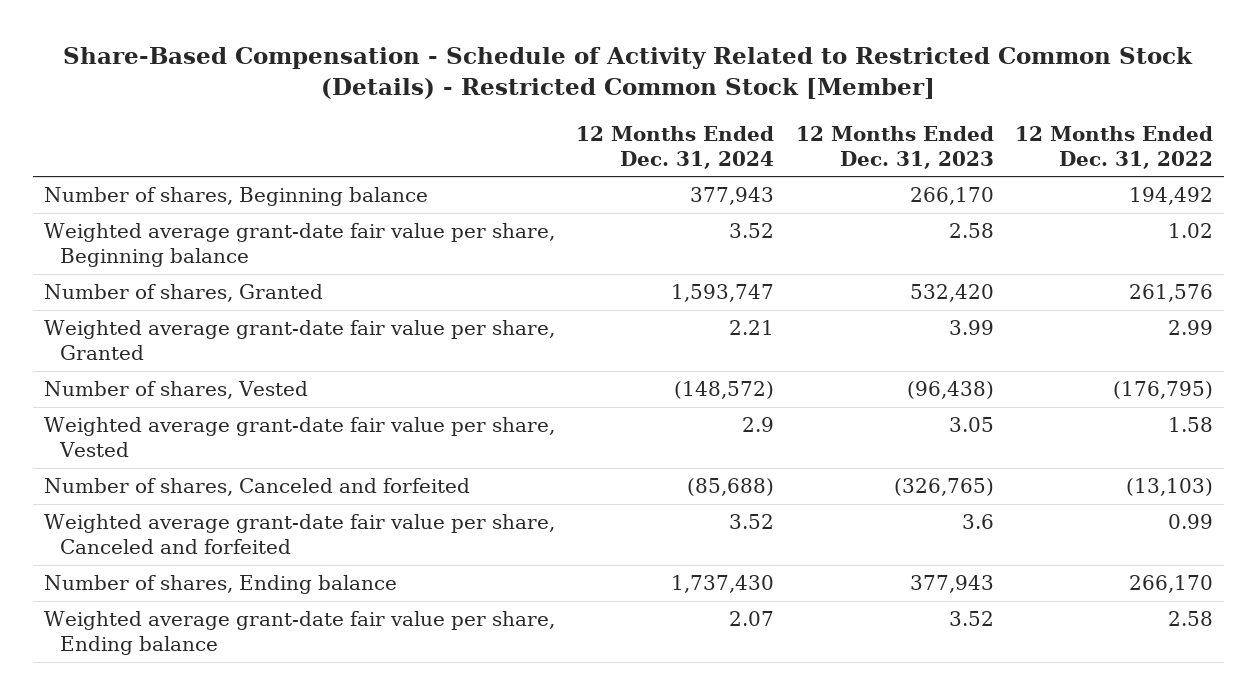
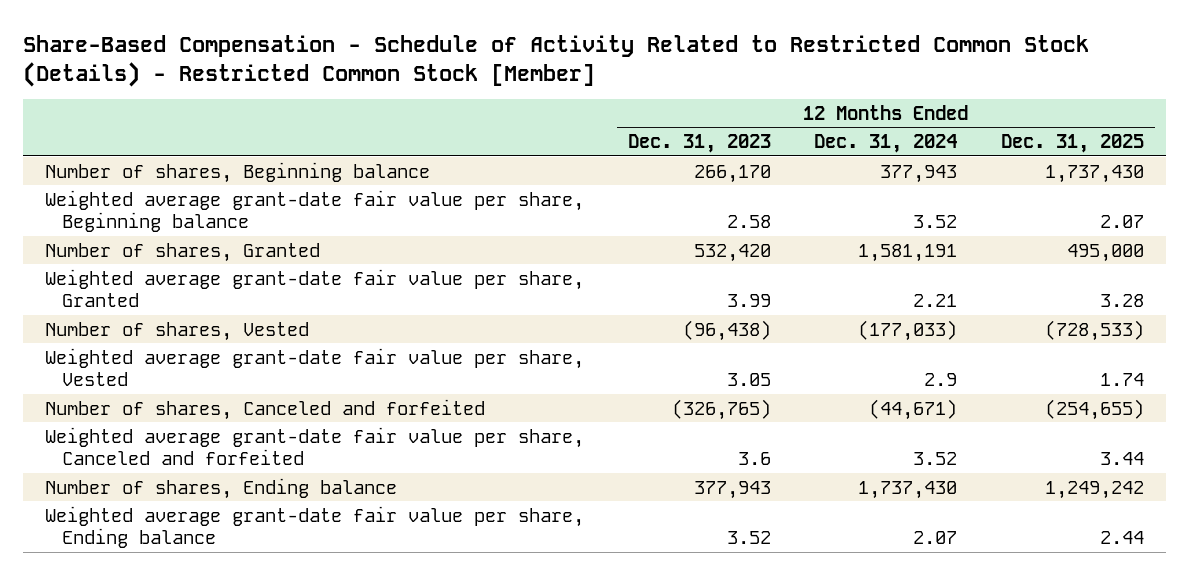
[1015,125,1214,169] 12 Months Ended Dec. 31, 2022 -> none
none -> [1000,134,1144,154] Dec. 31, 2025
[671,284,775,303] 1,593,747 -> [858,243,958,262] 1,581,191
[674,381,775,400] (148,572) -> [858,319,958,341] (177,033)
[687,478,775,497] (85,688) -> [869,398,958,420] (44,671)

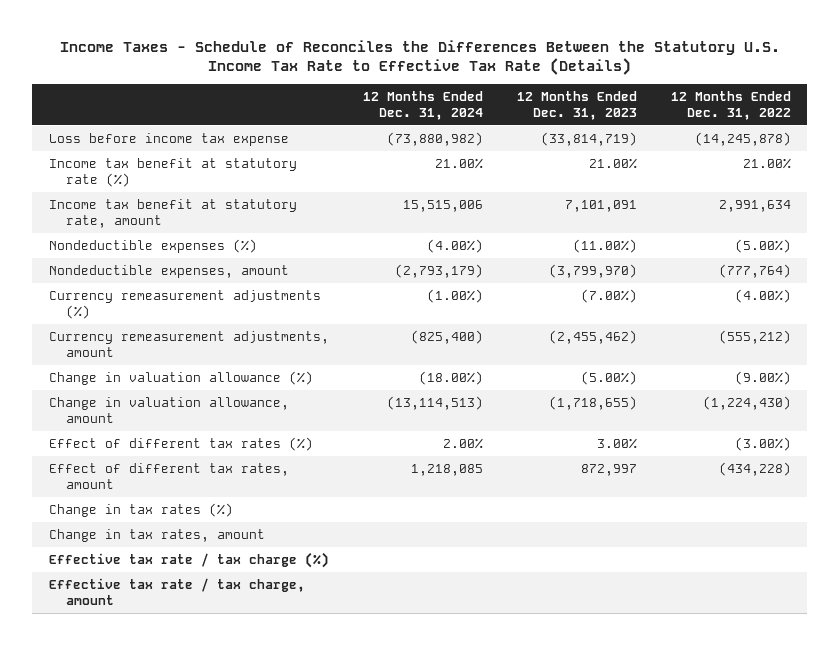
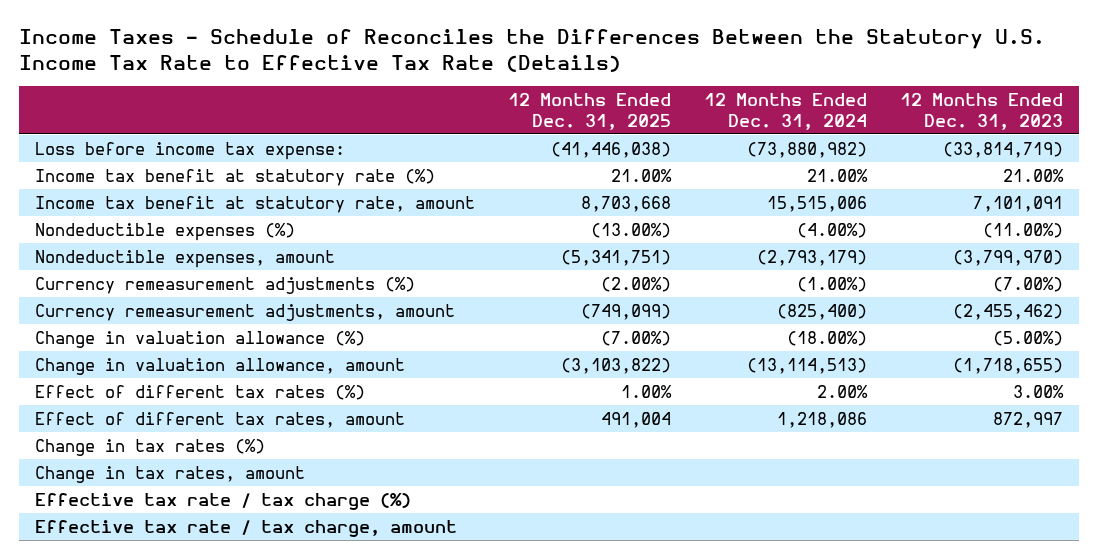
[670,90,791,120] 12 Months Ended Dec. 31, 2022 -> none
none -> [508,92,672,130] 12 Months Ended Dec. 31, 2025
[49,132,290,146] Loss before income tax expense -> [35,141,346,160] Loss before income tax expense:
[410,463,483,476] 1,218,085 -> [777,411,868,428] 1,218,086

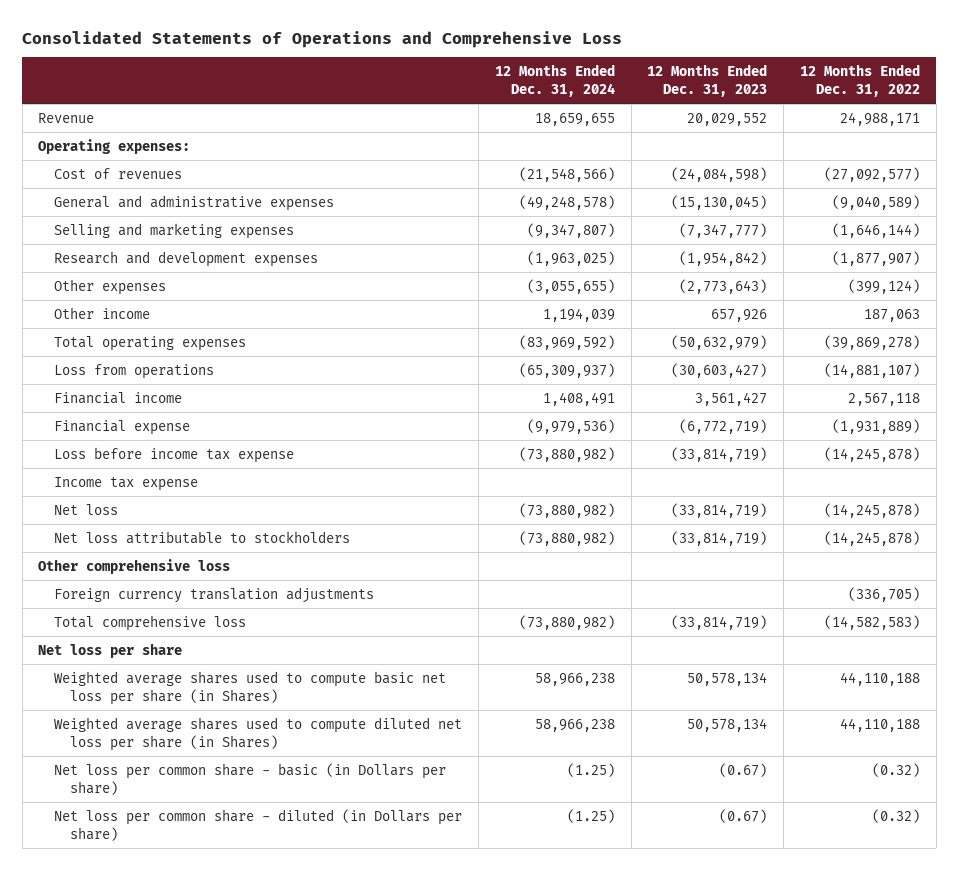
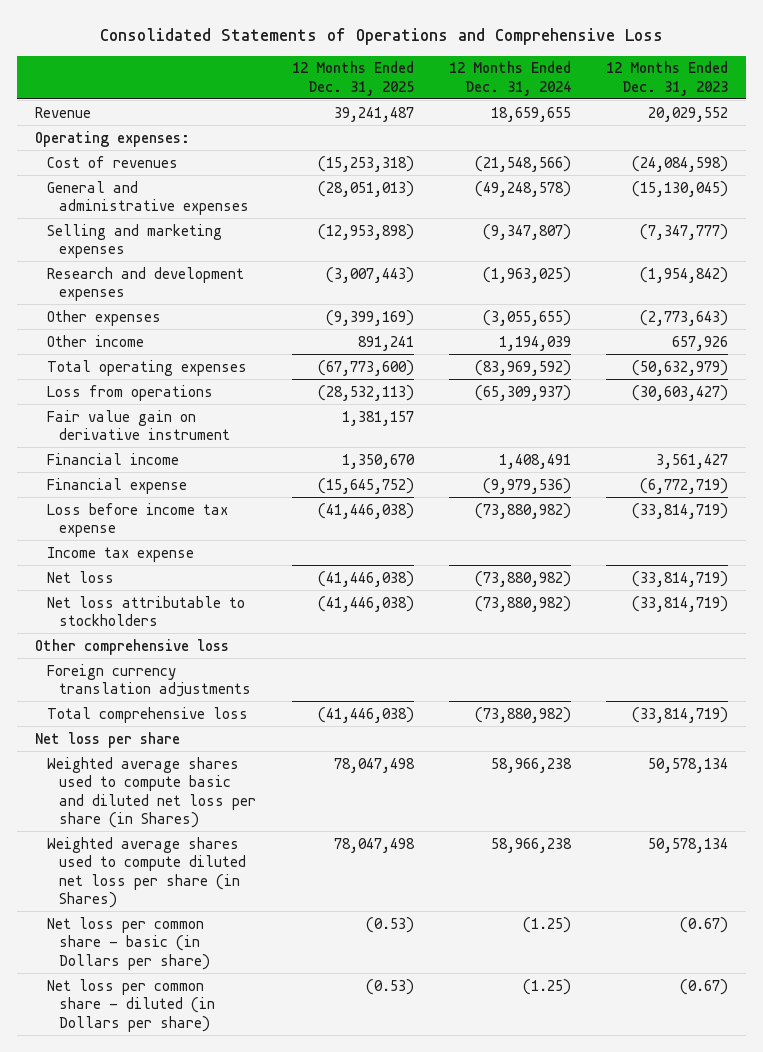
[799,64,920,97] 12 Months Ended Dec. 31, 2022 -> none
none -> [291,61,414,96] 12 Months Ended Dec. 31, 2025
none -> [47,409,231,441] Fair value gain on derivative instrument
[54,670,447,705] Weighted average shares used to compute basic net loss per share (in Shares) -> [47,756,257,829] Weighted average shares used to compute basic and diluted net loss per share (in Shares)

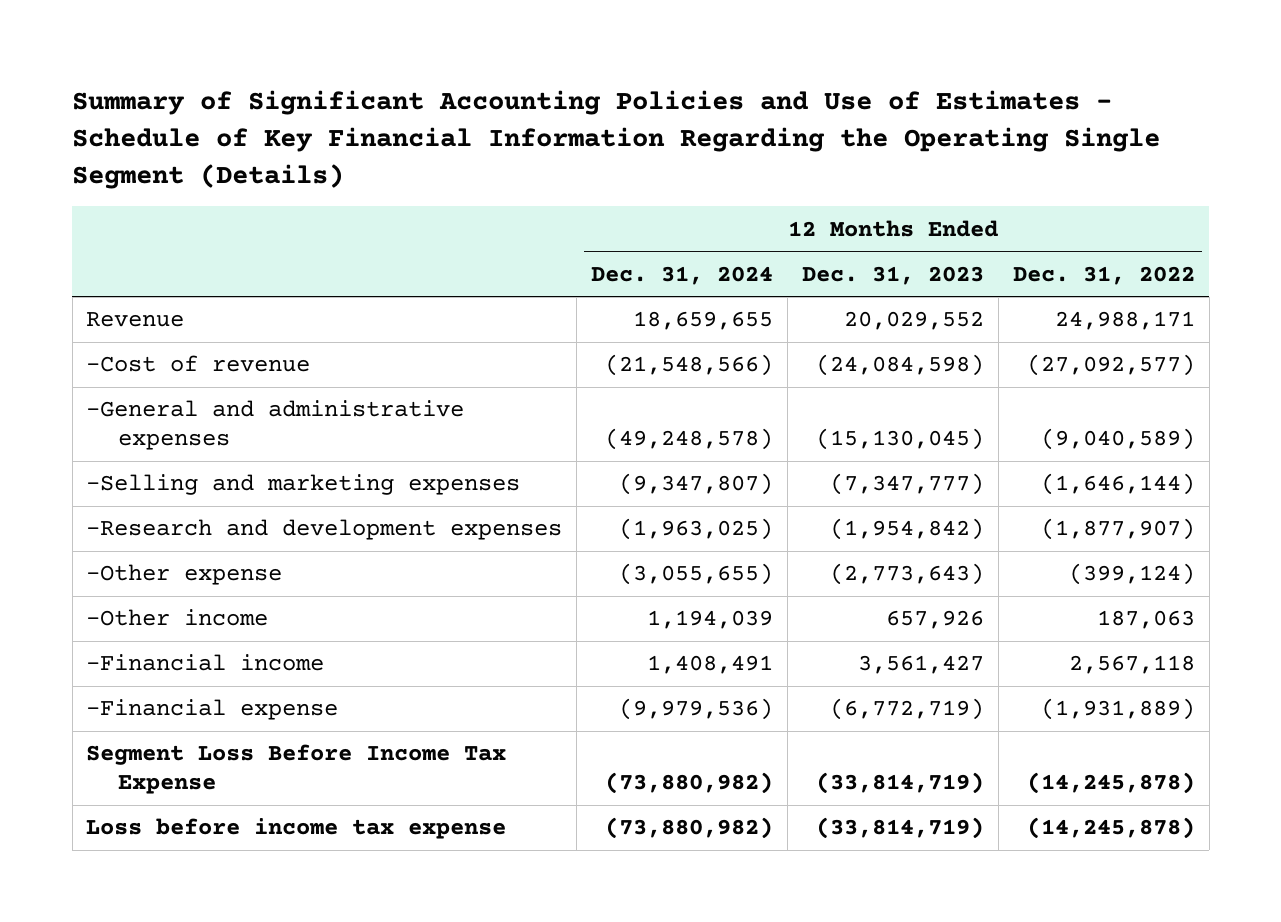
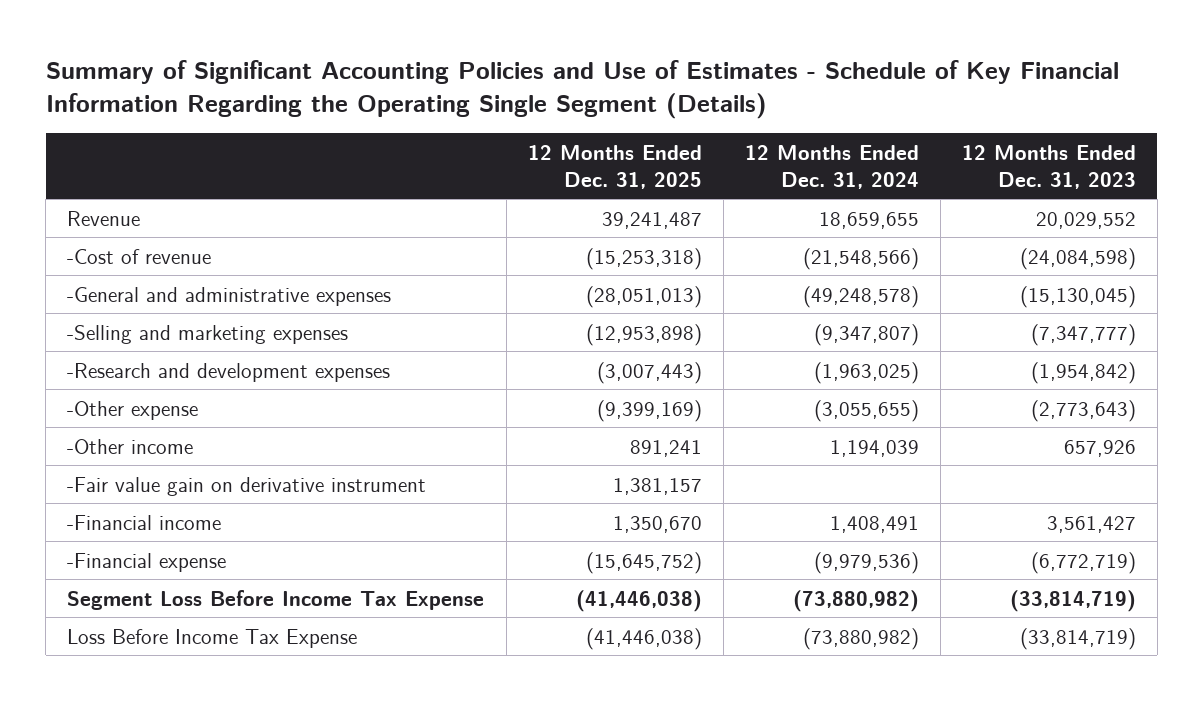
[1012,265,1195,285] Dec. 31, 2022 -> none
none -> [527,144,702,189] 12 Months Ended Dec. 31, 2025
none -> [67,476,427,496] -Fair value gain on derivative instrument
[86,818,507,840] Loss before income tax expense -> [67,628,358,648] Loss Before Income Tax Expense

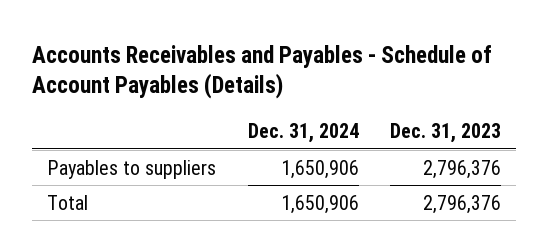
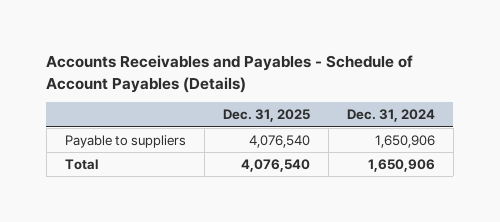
[389,123,501,144] Dec. 31, 2023 -> none
none -> [222,109,310,123] Dec. 31, 2025
[47,159,217,179] Payables to suppliers -> [64,135,186,149] Payable to suppliers

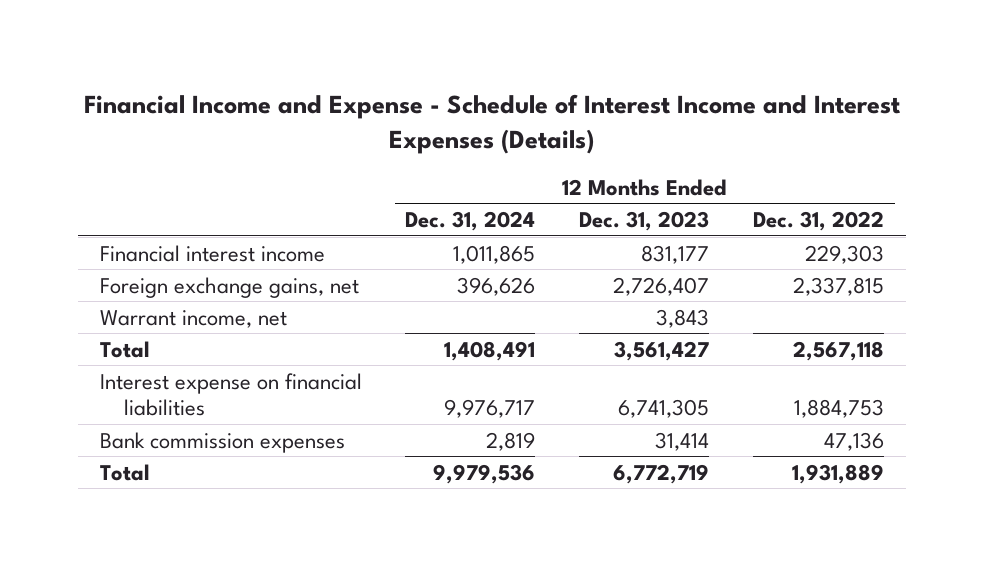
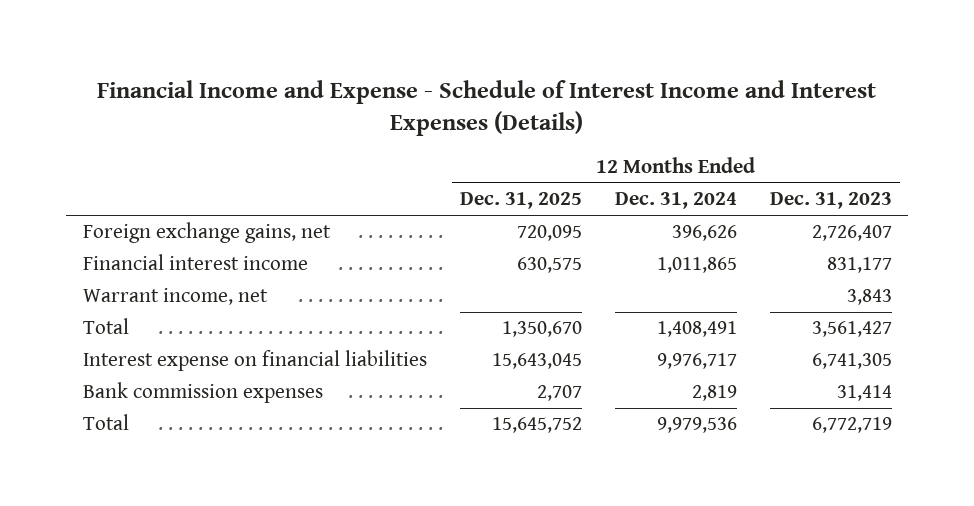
[753,211,885,232] Dec. 31, 2022 -> none
none -> [459,192,582,210] Dec. 31, 2025
[99,244,325,262] Financial interest income -> [82,254,308,271] Financial interest income

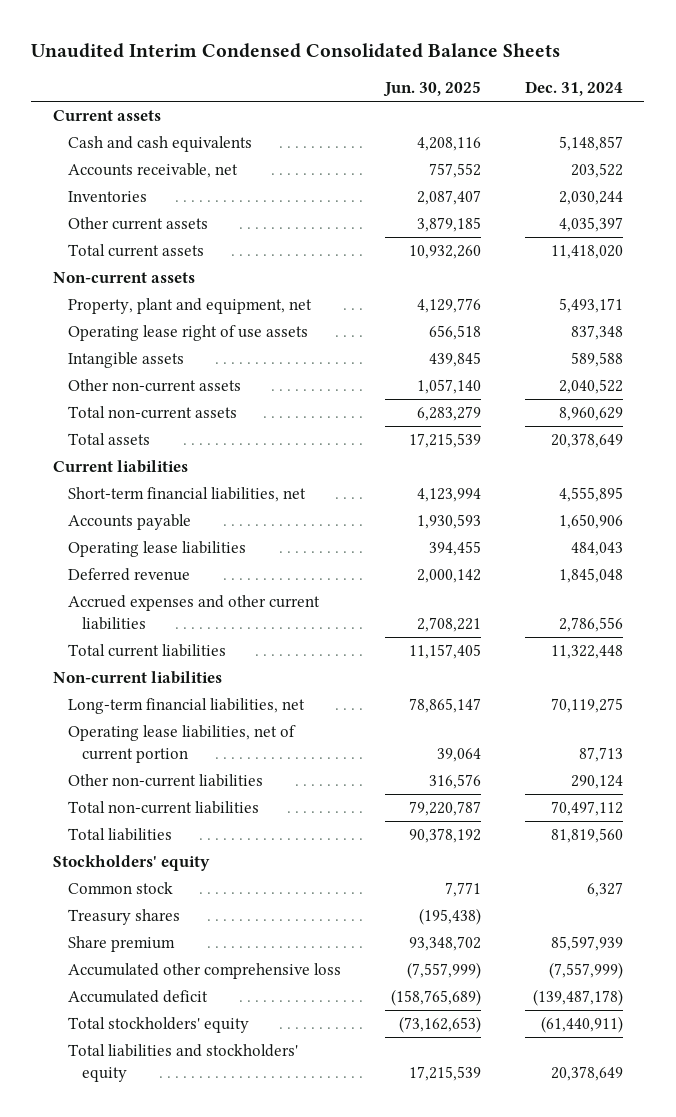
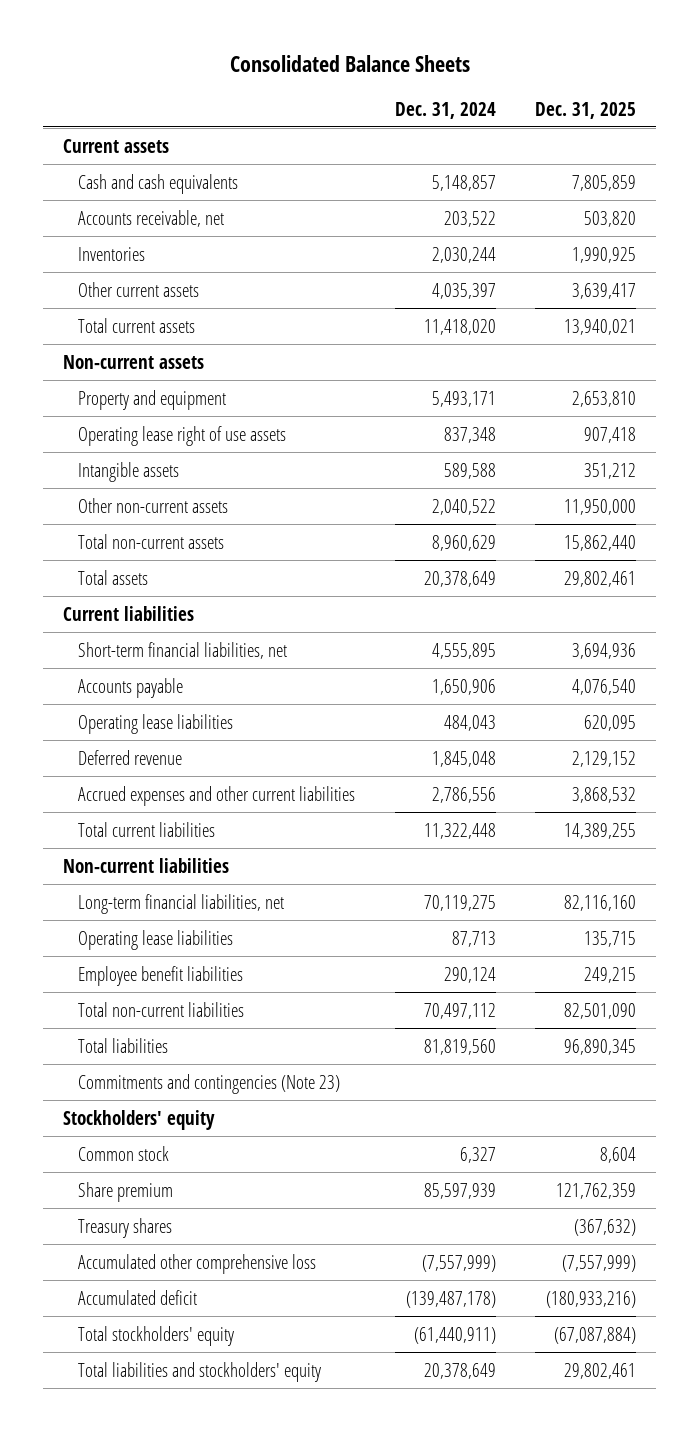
[31,43,561,59] Unaudited Interim Condensed Consolidated Balance Sheets -> [229,55,470,73] Consolidated Balance Sheets
[382,81,481,98] Jun. 30, 2025 -> none
none -> [535,101,637,119] Dec. 31, 2025
[67,298,312,315] Property, plant and equipment, net -> [78,389,227,410] Property and equipment
[67,725,296,763] Operating lease liabilities, net of current portion -> [78,929,234,950] Operating lease liabilities
[67,774,263,788] Other non-current liabilities -> [78,965,244,986] Employee benefit liabilities
none -> [78,1073,341,1094] Commitments and contingencies (Note 23)
[67,909,180,926] Treasury shares -> [78,1217,173,1238] Treasury shares

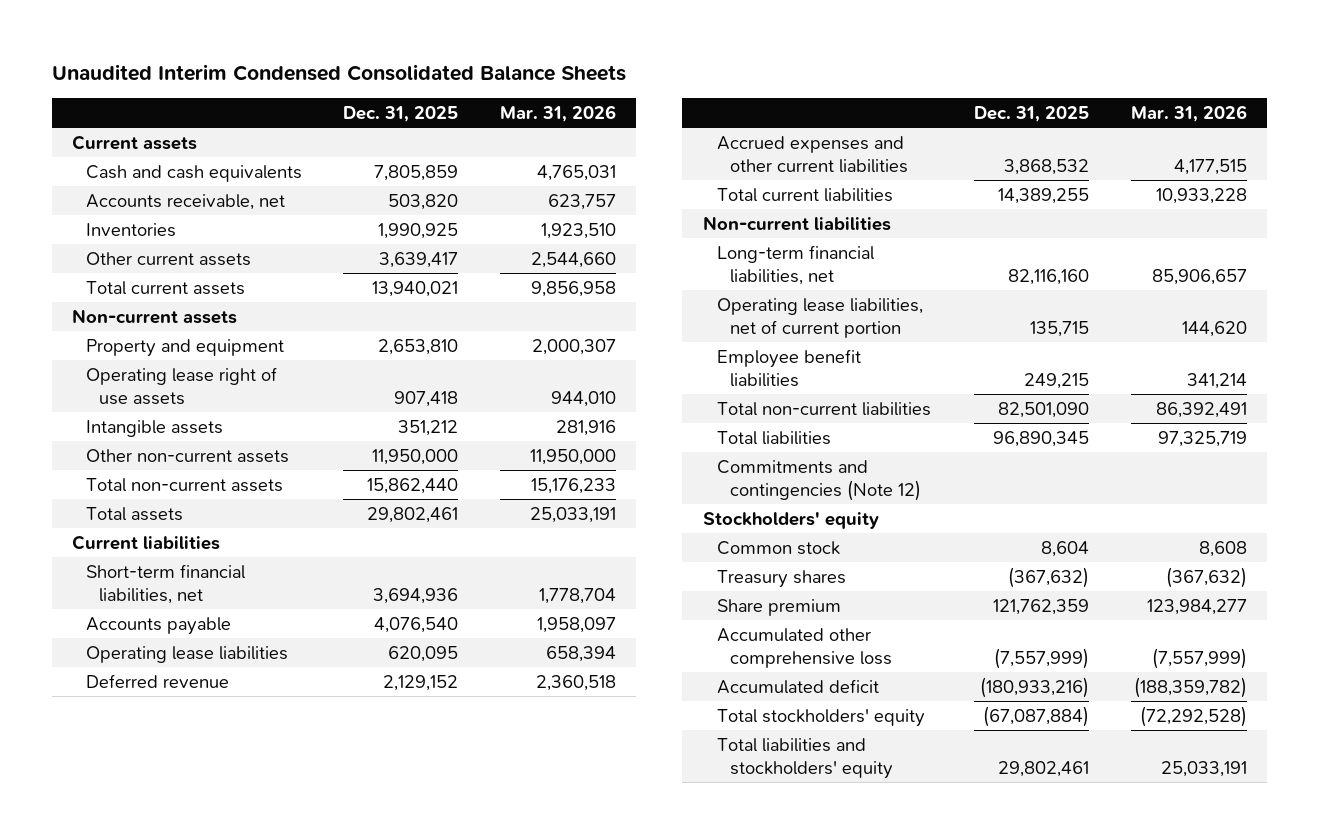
[229,55,470,73] Consolidated Balance Sheets -> [51,64,626,82] Unaudited Interim Condensed Consolidated Balance Sheets
[394,101,496,119] Dec. 31, 2024 -> none
none -> [499,105,616,123] Mar. 31, 2026
[78,929,234,950] Operating lease liabilities -> [716,297,923,338] Operating lease liabilities, net of current portion
[78,1073,341,1094] Commitments and contingencies (Note 23) -> [716,459,921,501] Commitments and contingencies (Note 12)
[78,1181,174,1202] Share premium -> [716,598,841,616] Share premium

